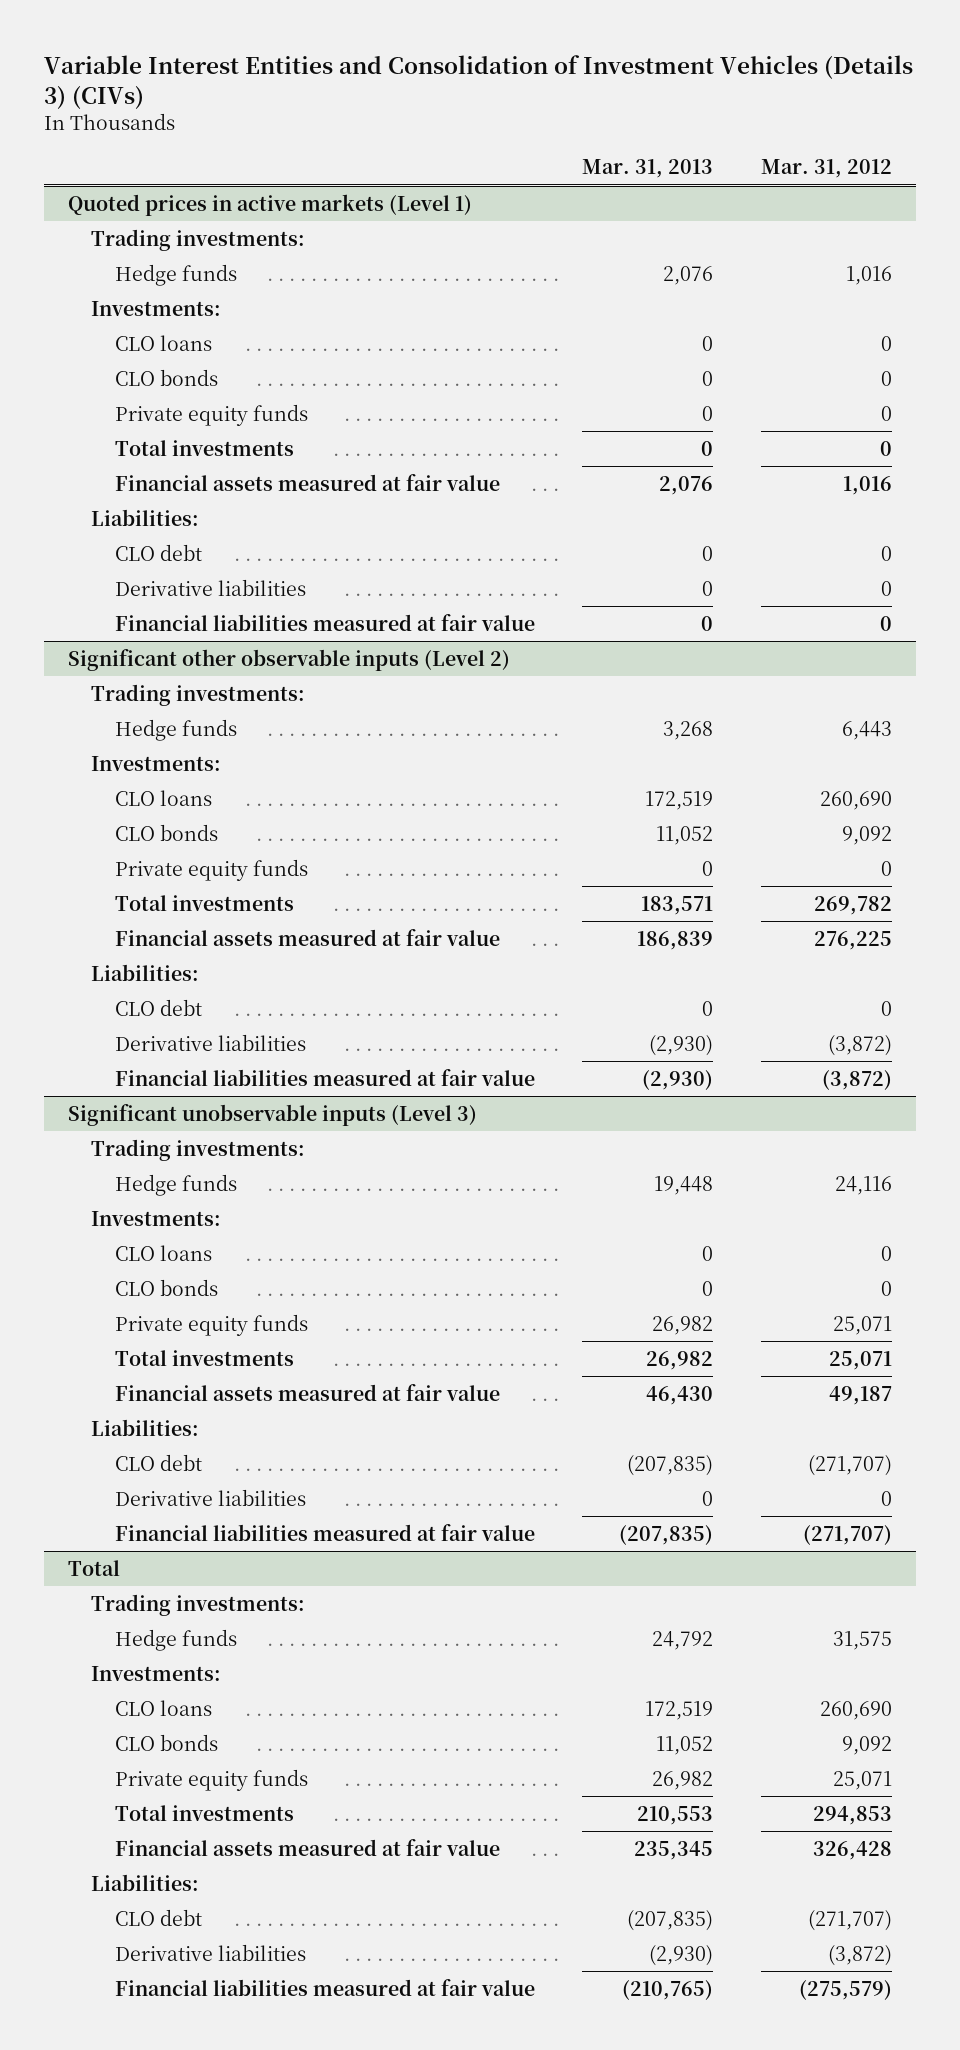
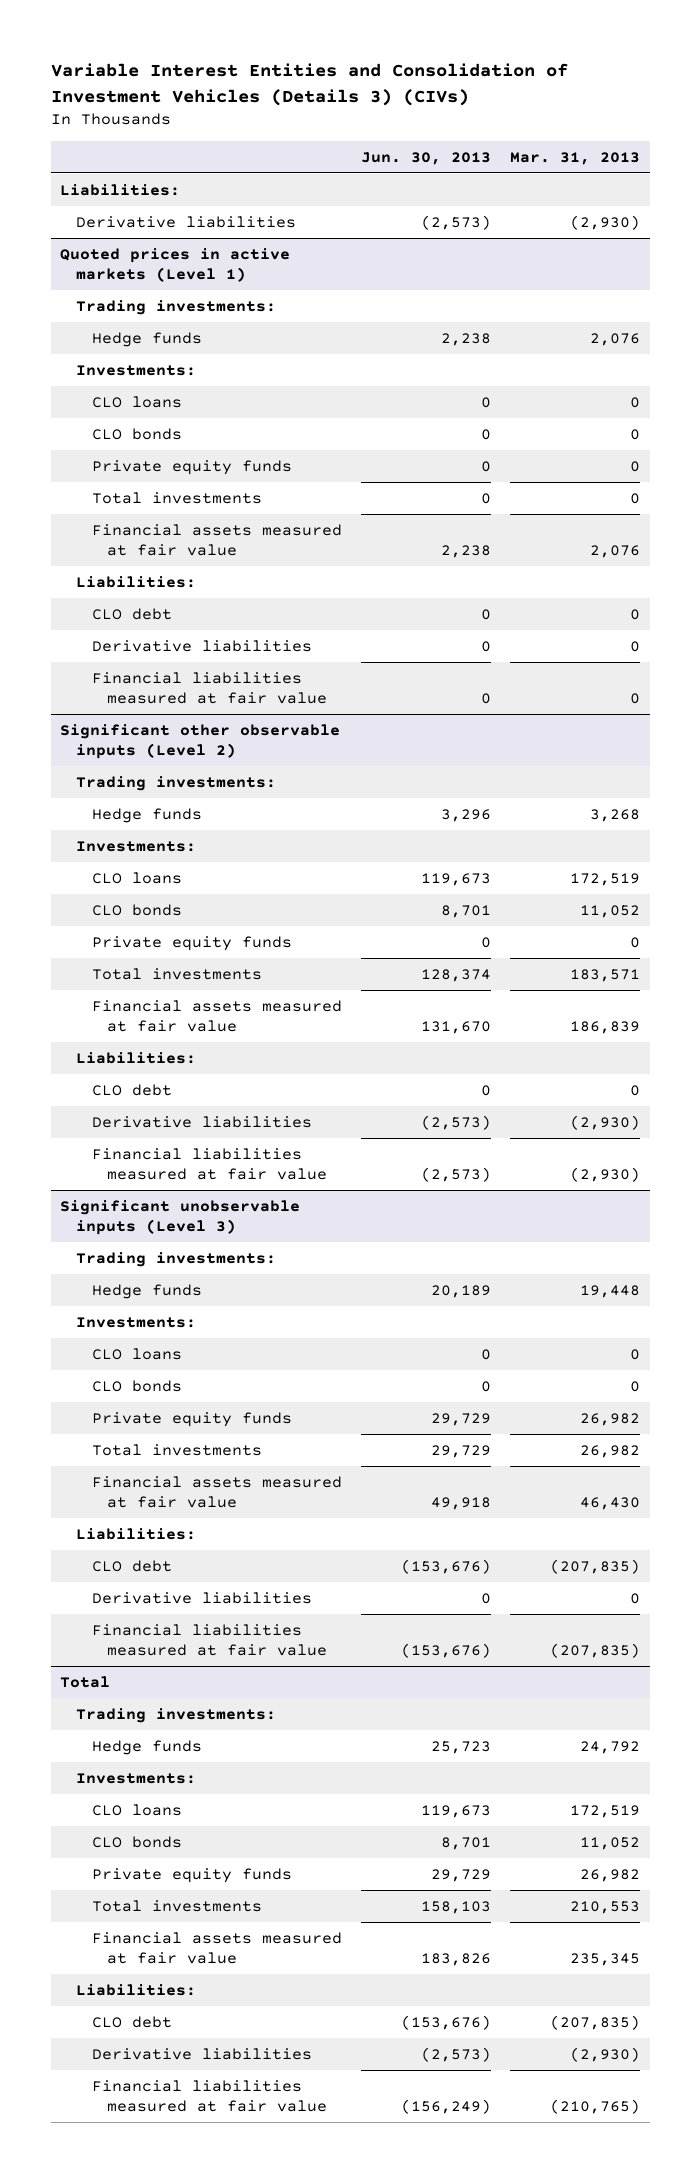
[760,159,892,179] Mar. 31, 2012 -> none
none -> [360,151,491,165] Jun. 30, 2013
none -> [60,183,181,196] Liabilities:
none -> [75,215,296,228] Derivative liabilities

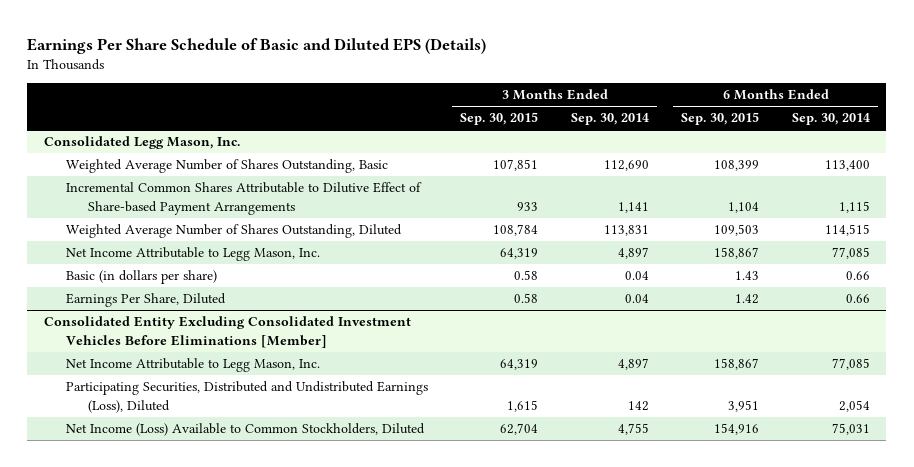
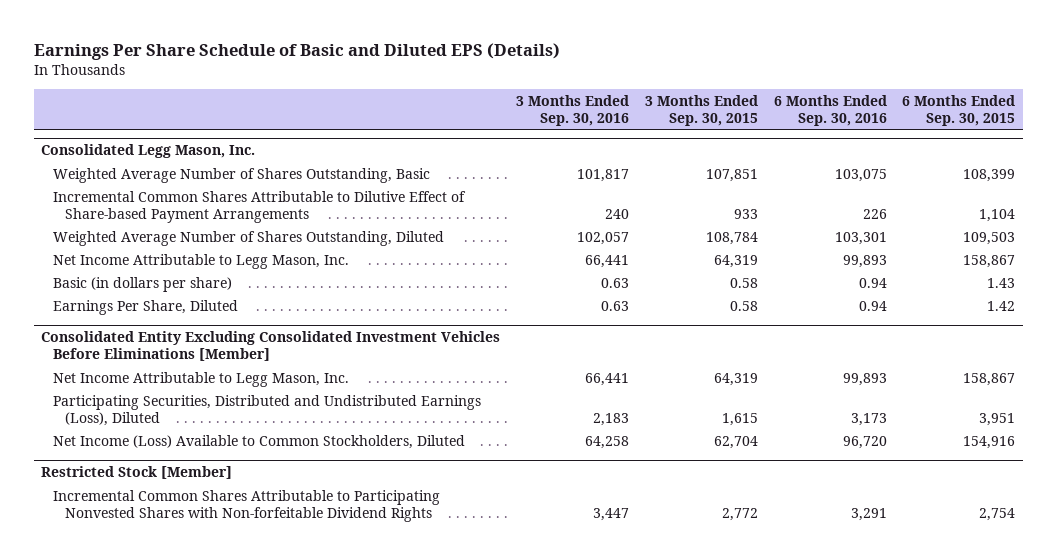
[570,113,649,126] Sep. 30, 2014 -> none
[791,113,870,126] Sep. 30, 2014 -> none
none -> [516,94,630,127] 3 Months Ended Sep. 30, 2016
none -> [773,94,887,127] 6 Months Ended Sep. 30, 2016
none -> [41,466,233,480] Restricted Stock [Member]
none -> [53,489,441,522] Incremental Common Shares Attributable to Participating Nonvested Shares with Non-forfeitable Dividend Rights

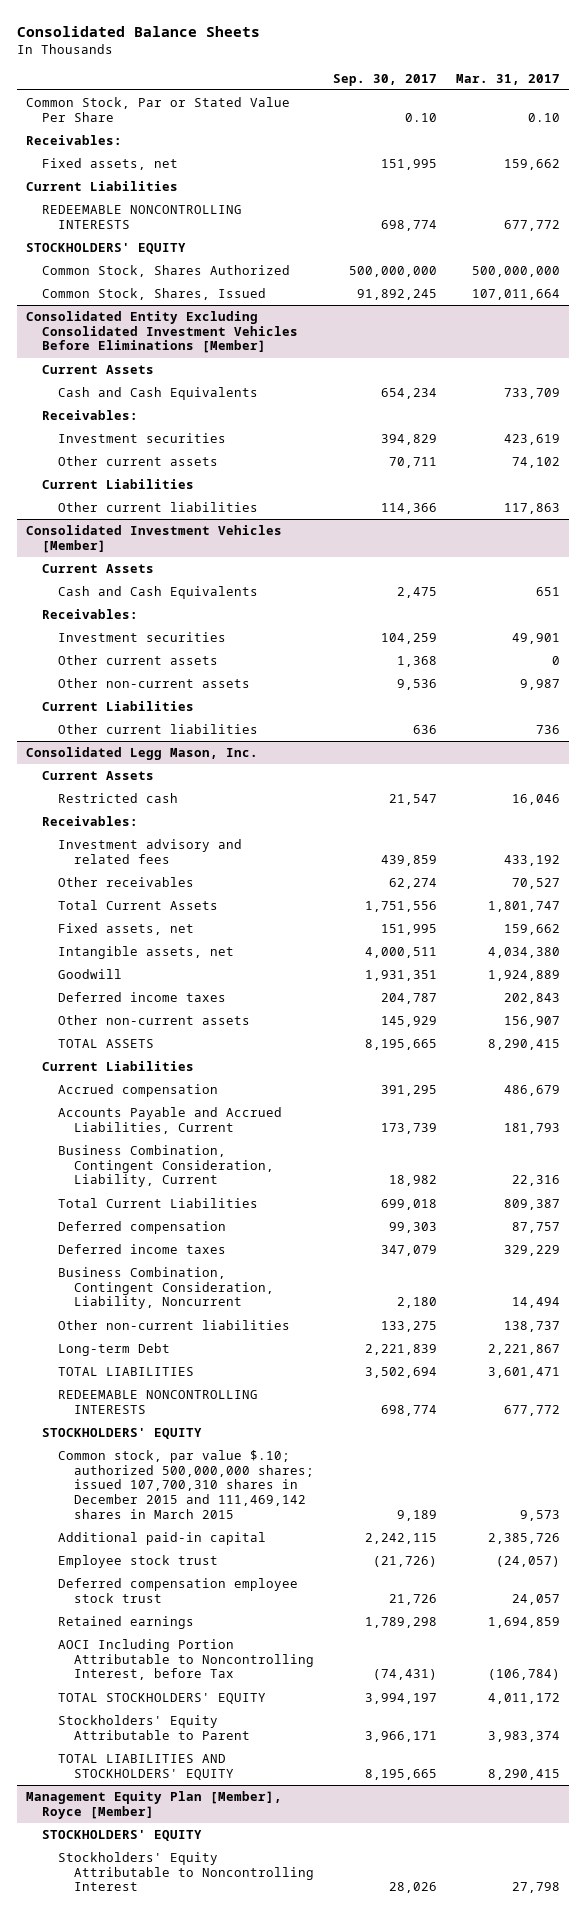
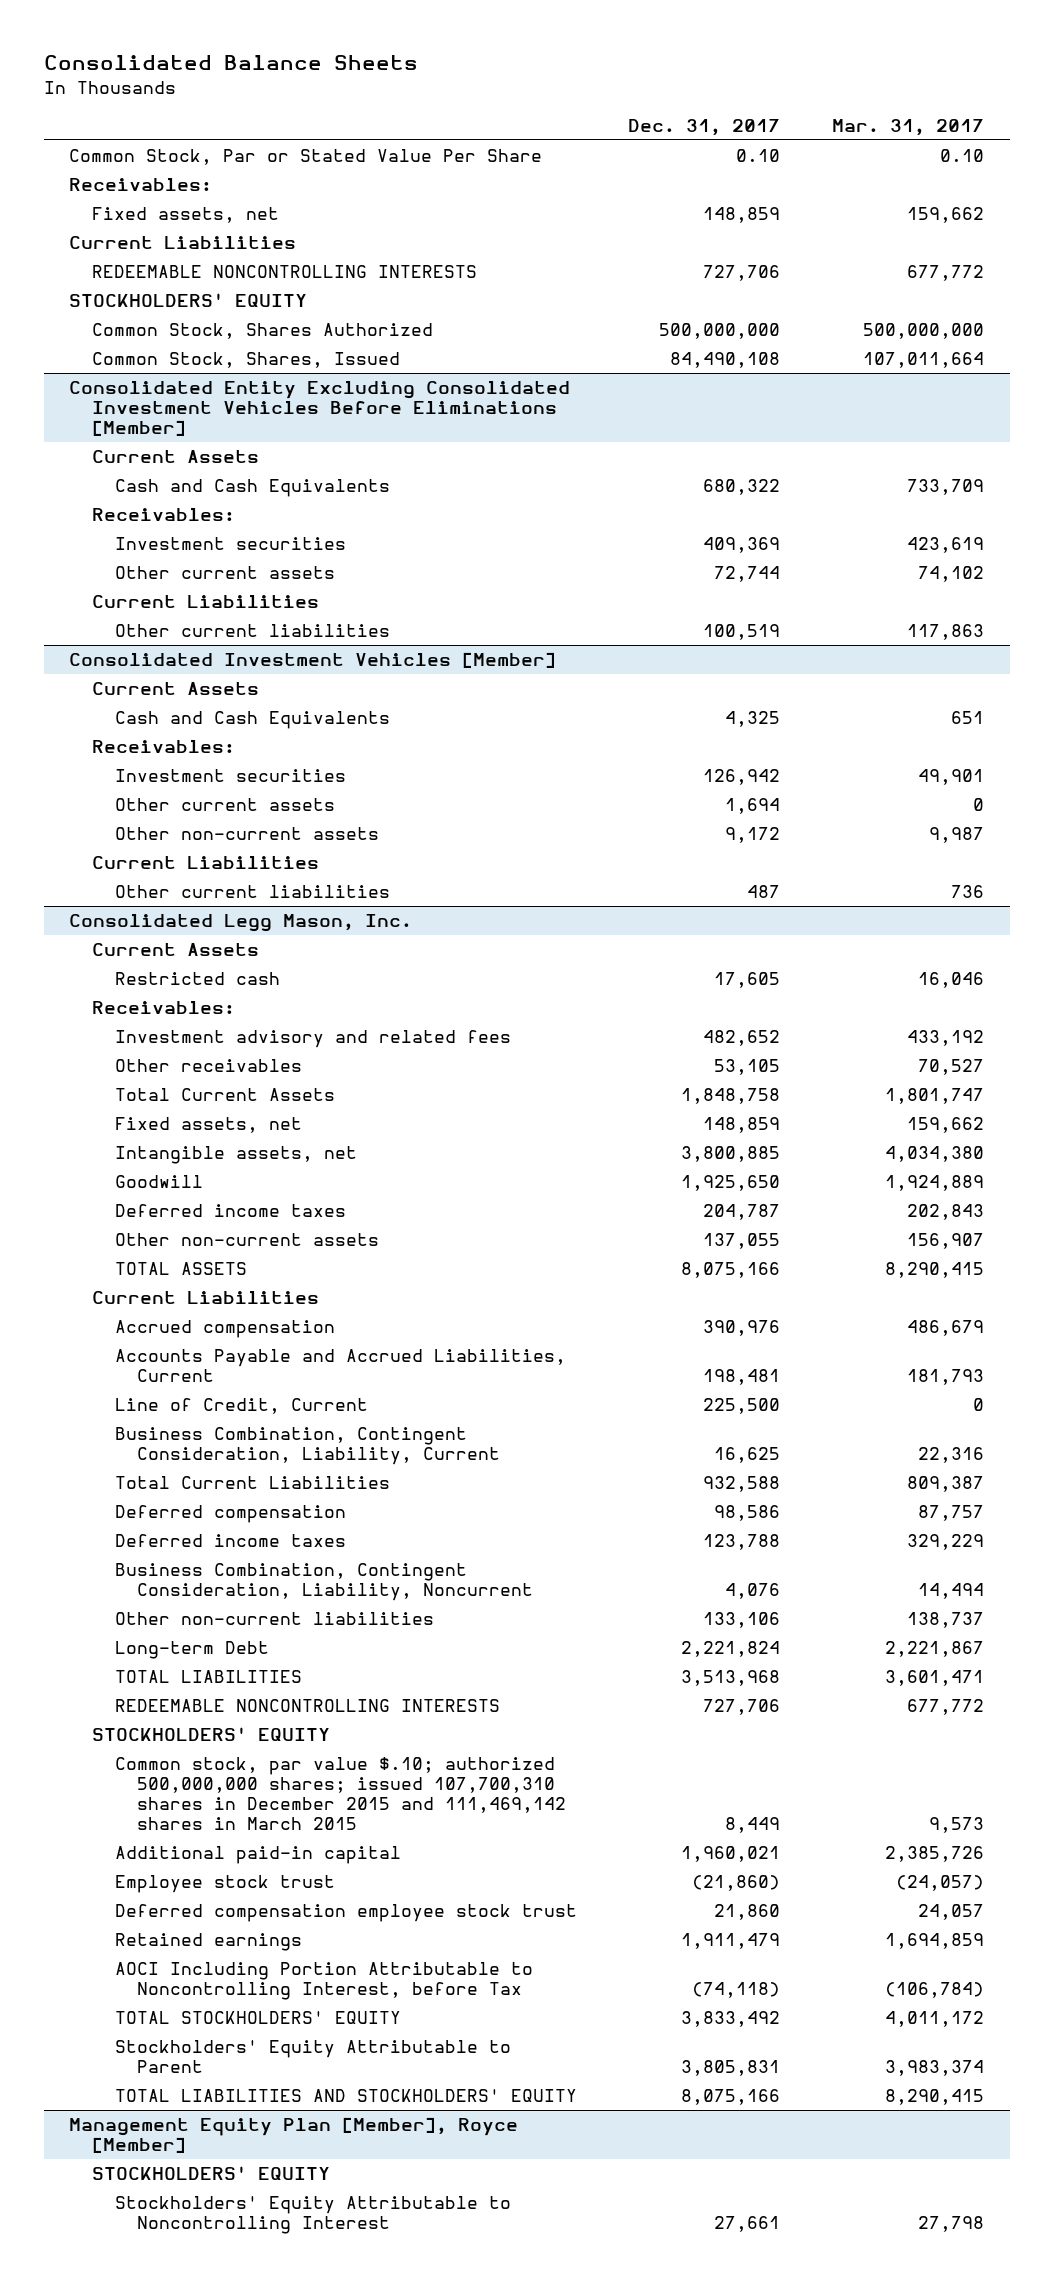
[332,73,437,86] Sep. 30, 2017 -> none
none -> [628,119,781,137] Dec. 31, 2017
none -> [114,1397,368,1414] Line of Credit, Current

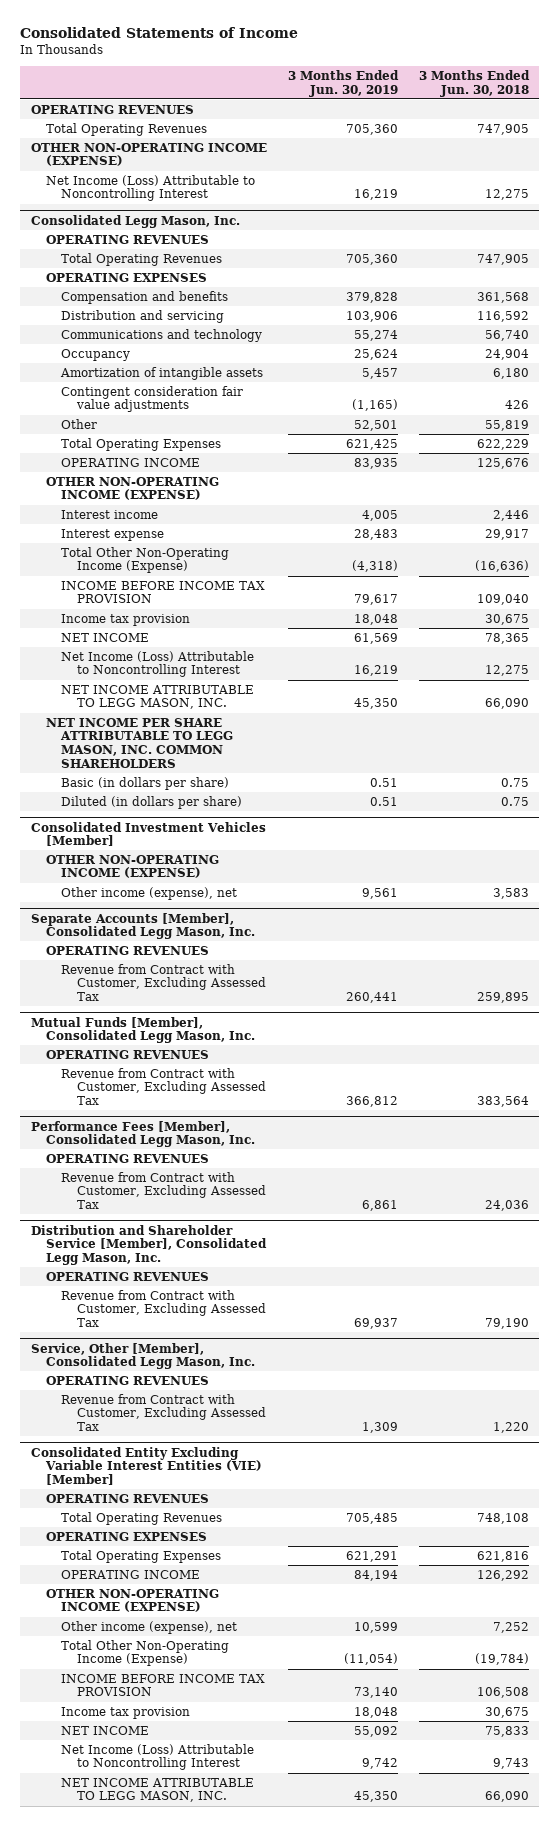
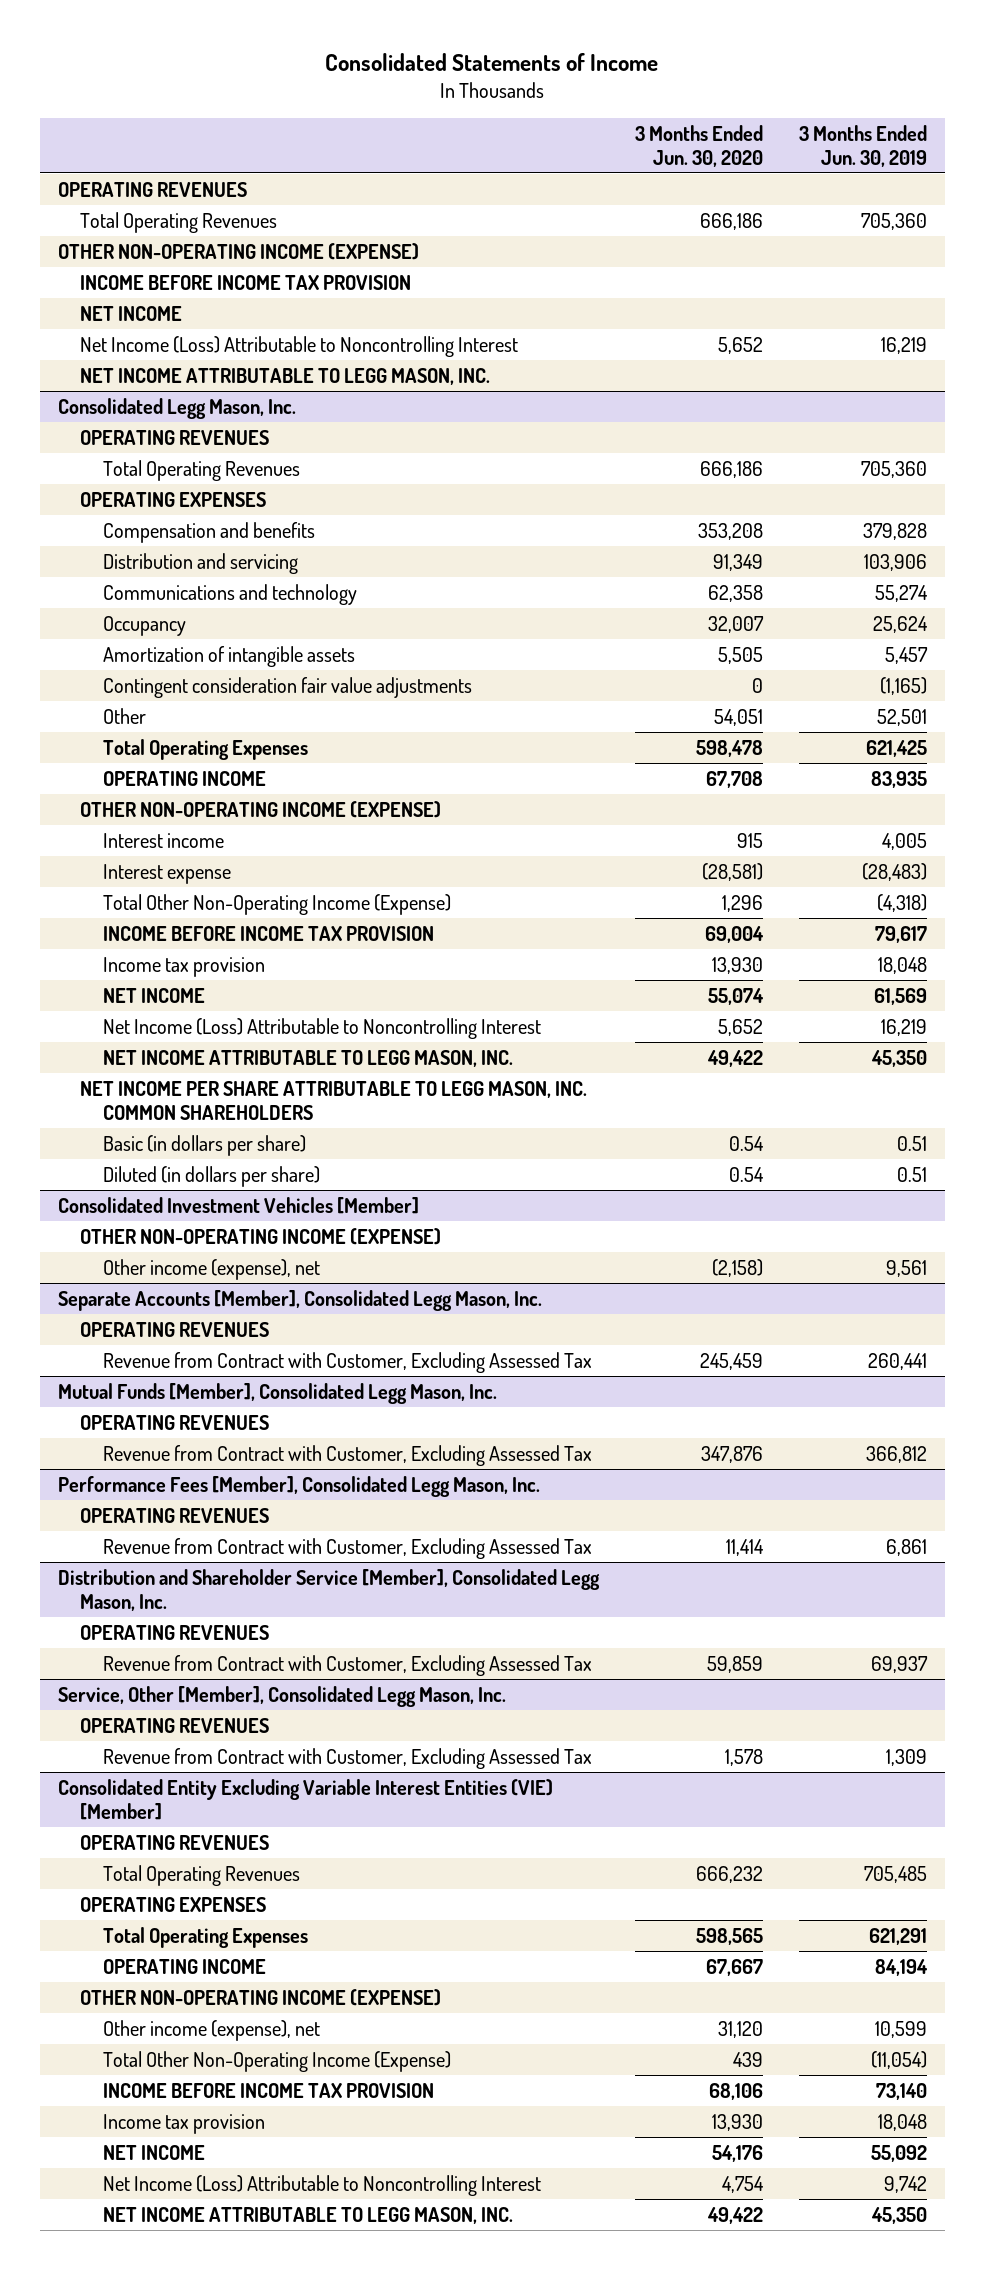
[418,69,530,97] 3 Months Ended Jun. 30, 2018 -> none
none -> [634,124,763,167] 3 Months Ended Jun. 30, 2020
none -> [80,274,412,290] INCOME BEFORE INCOME TAX PROVISION
none -> [80,305,183,321] NET INCOME
none -> [80,367,491,385] NET INCOME ATTRIBUTABLE TO LEGG MASON, INC.
[353,528,398,540] 28,483 -> [861,862,927,881] (28,483)

